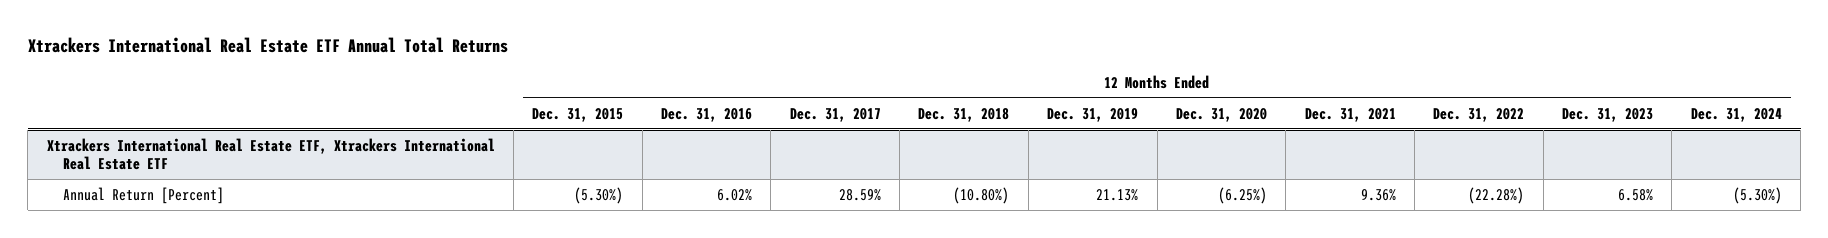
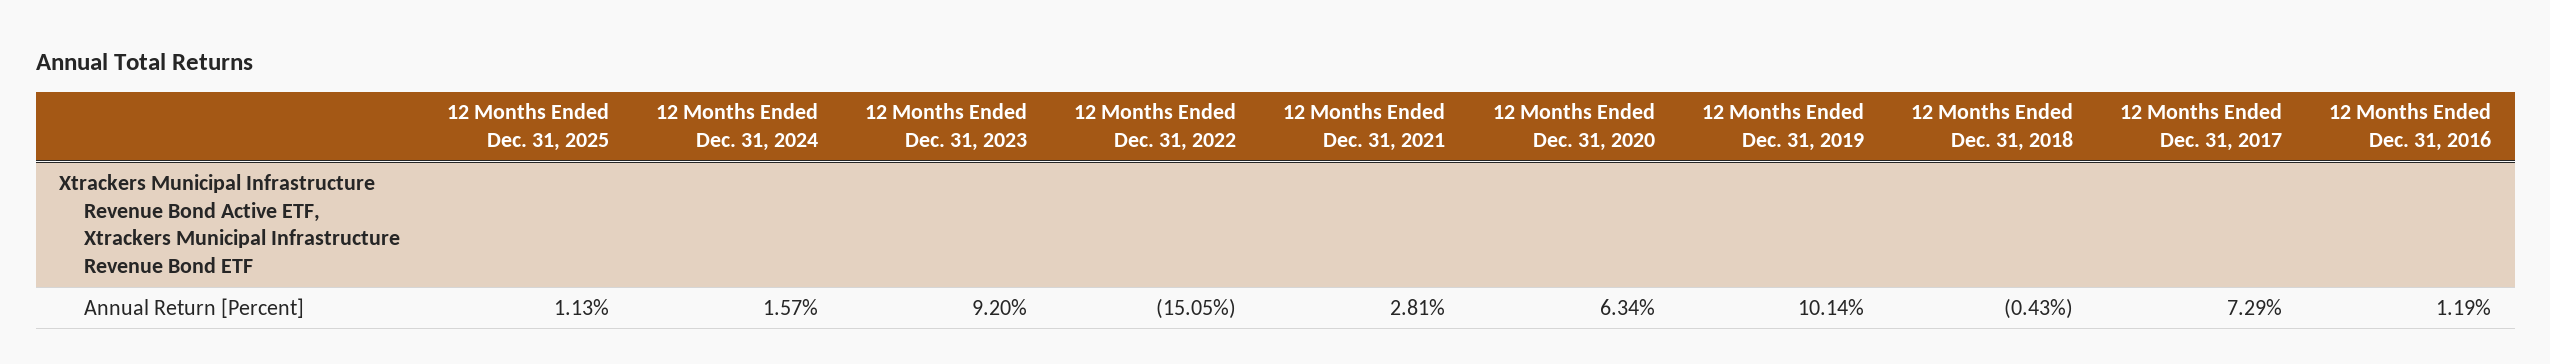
[27,36,508,53] Xtrackers International Real Estate ETF Annual Total Returns -> [35,52,253,70] Annual Total Returns
[532,107,624,122] Dec. 31, 2015 -> none
none -> [446,103,609,152] 12 Months Ended Dec. 31, 2025
[46,137,495,171] Xtrackers International Real Estate ETF, Xtrackers International Real Estate ETF -> none
none -> [59,173,400,274] Xtrackers Municipal Infrastructure Revenue Bond Active ETF, Xtrackers Municipal Infrastructure Revenue Bond ETF
[717,188,753,201] 6.02% -> [2436,298,2492,315] 1.19%
[838,188,881,201] 28.59% -> [2226,298,2282,315] 7.29%
[953,186,1010,204] (10.80%) -> [2003,297,2073,319] (0.43%)
[1096,188,1139,201] 21.13% -> [1797,298,1864,315] 10.14%
[1217,186,1267,204] (6.25%) -> [1599,298,1655,315] 6.34%
[1360,188,1396,201] 9.36% -> [1390,298,1446,315] 2.81%
[1468,186,1525,204] (22.28%) -> [1156,297,1237,319] (15.05%)
[1618,188,1654,201] 6.58% -> [972,298,1028,315] 9.20%
[1732,186,1782,204] (5.30%) -> [762,298,818,315] 1.57%

